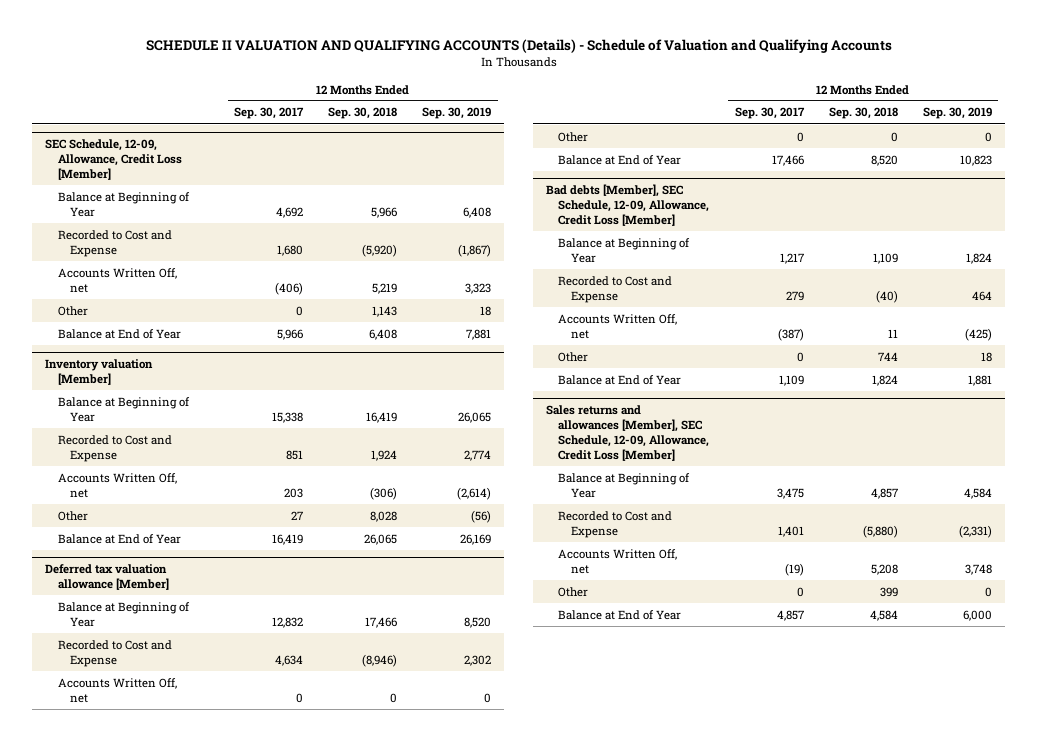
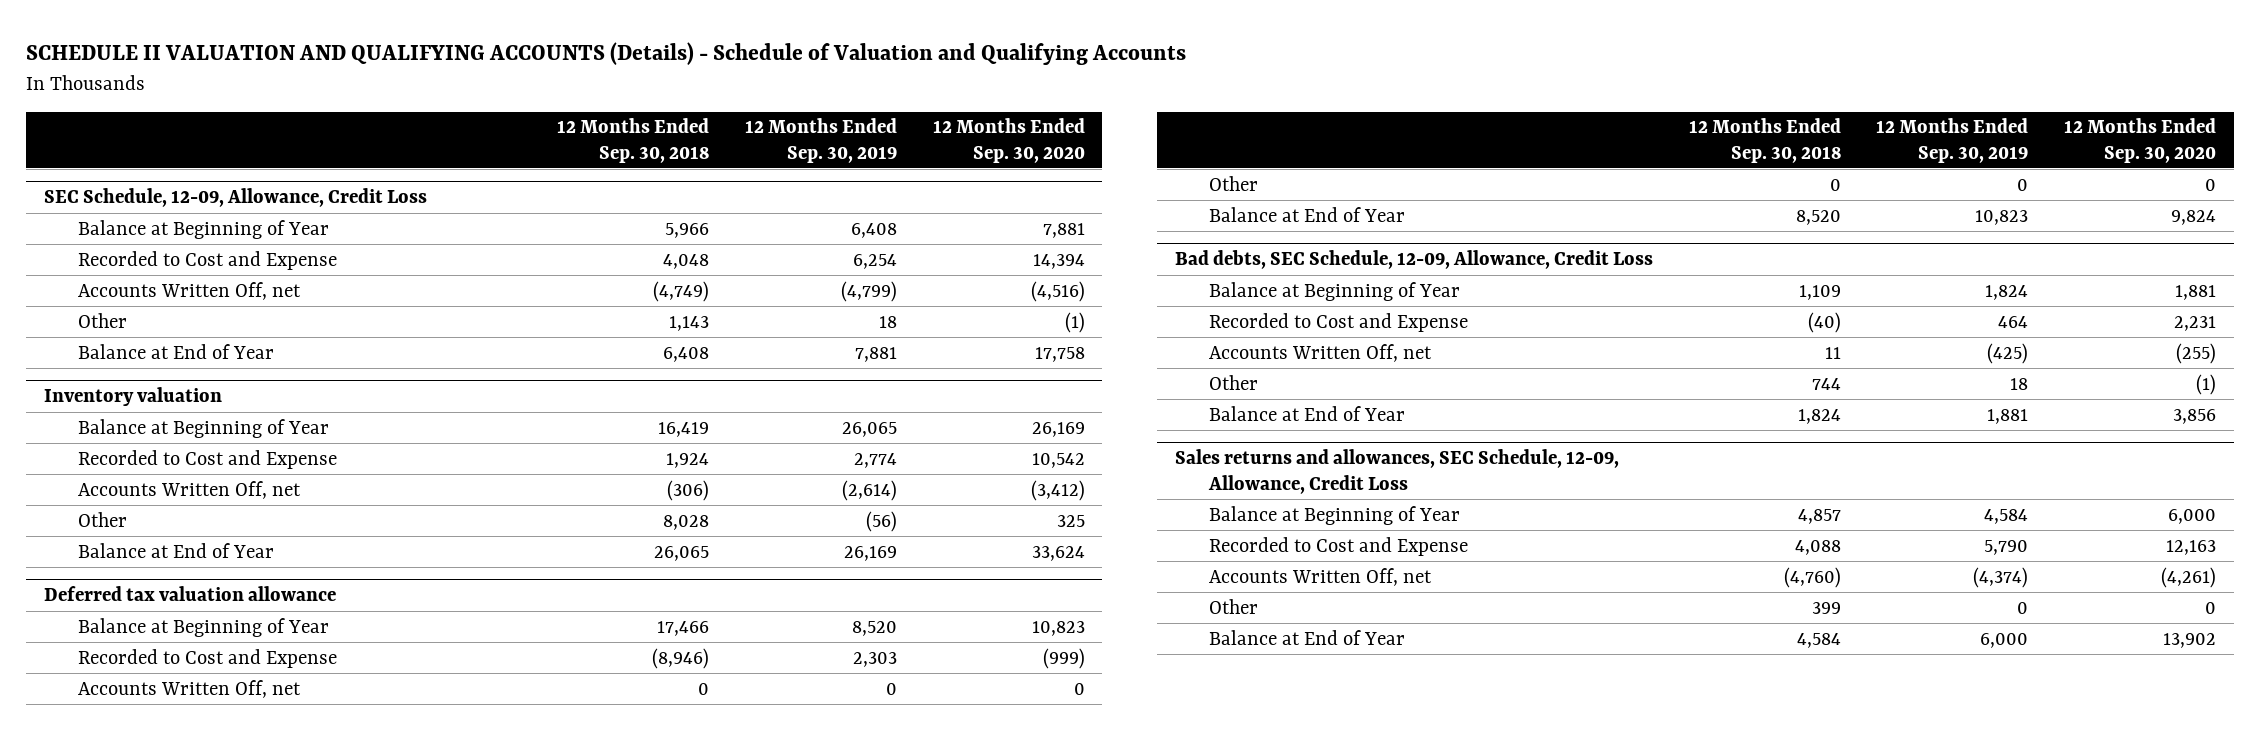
[233,107,304,120] Sep. 30, 2017 -> none
none -> [932,118,1085,163] 12 Months Ended Sep. 30, 2020
[44,139,182,181] SEC Schedule, 12-09, Allowance, Credit Loss [Member] -> [43,188,427,208] SEC Schedule, 12-09, Allowance, Credit Loss
[362,243,398,257] (5,920) -> [663,253,710,269] 4,048
[458,243,492,257] (1,867) -> [852,253,897,269] 6,254
[372,282,398,294] 5,219 -> [653,280,710,302] (4,749)
[465,282,492,294] 3,323 -> [840,280,897,302] (4,799)
[44,359,153,386] Inventory valuation [Member] -> [43,387,222,407] Inventory valuation
[44,564,169,591] Deferred tax valuation allowance [Member] -> [43,586,336,602] Deferred tax valuation allowance
[464,654,492,666] 2,302 -> [852,651,897,667] 2,303
[545,184,710,227] Bad debts [Member], SEC Schedule, 12-09, Allowance, Credit Loss [Member] -> [1174,250,1653,270] Bad debts, SEC Schedule, 12-09, Allowance, Credit Loss
[545,405,710,462] Sales returns and allowances [Member], SEC Schedule, 12-09, Allowance, Credit Loss [Member] -> [1174,449,1619,494] Sales returns and allowances, SEC Schedule, 12-09, Allowance, Credit Loss
[862,524,898,538] (5,880) -> [1794,539,1841,555] 4,088
[959,524,993,538] (2,331) -> [1984,539,2029,555] 5,790
[870,563,898,575] 5,208 -> [1783,566,1841,588] (4,760)
[965,563,993,575] 3,748 -> [1973,566,2029,588] (4,374)

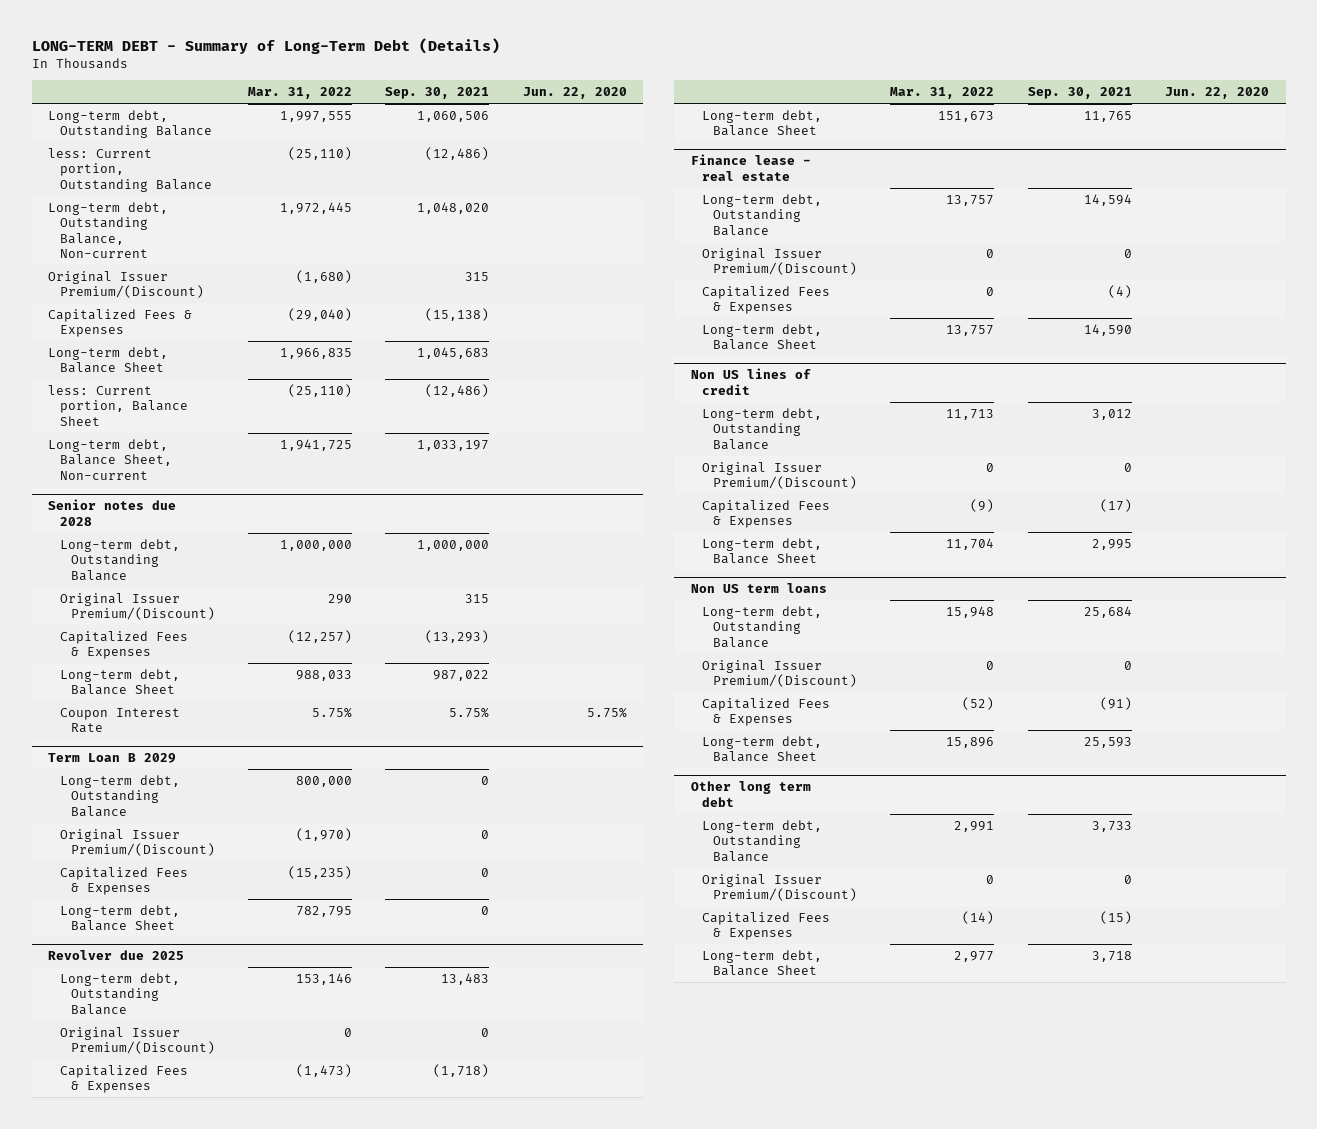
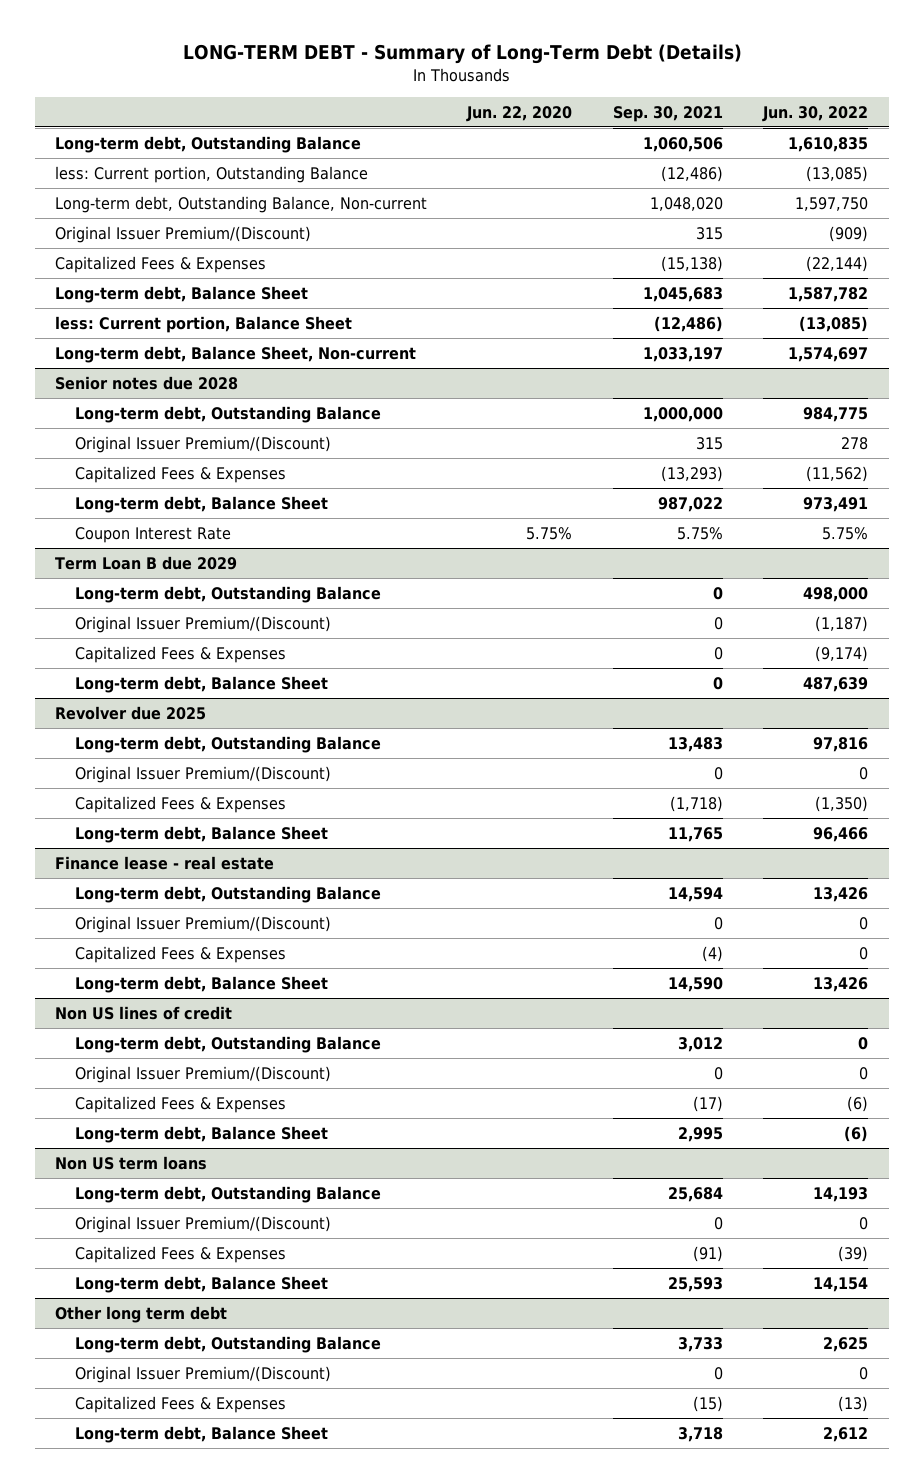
[248,87,353,100] Mar. 31, 2022 -> none
none -> [762,105,869,122] Jun. 30, 2022
[48,753,177,764] Term Loan B 2029 -> [54,555,237,570] Term Loan B due 2029

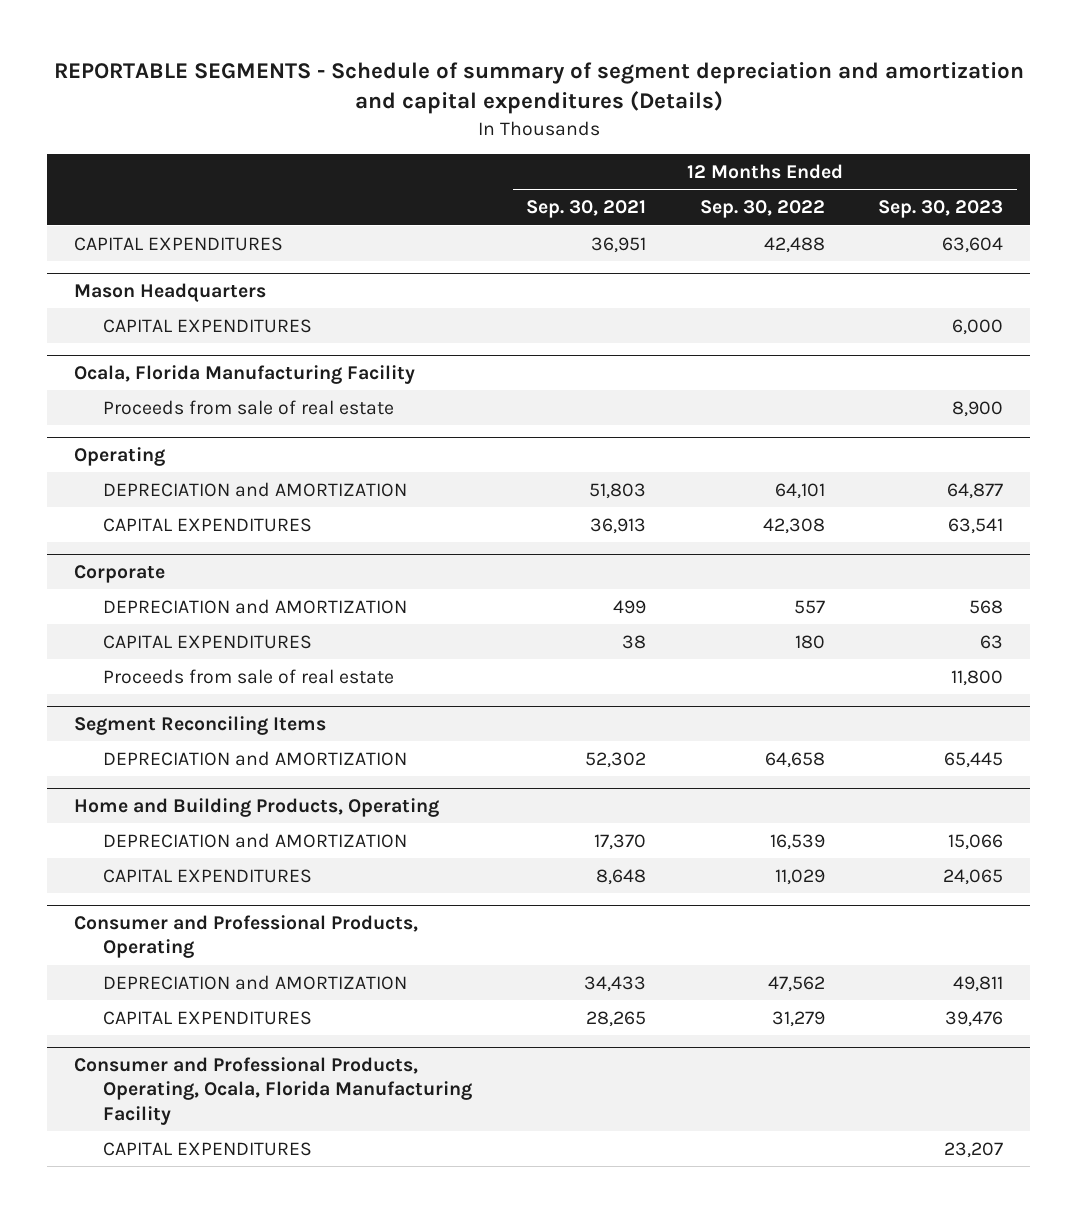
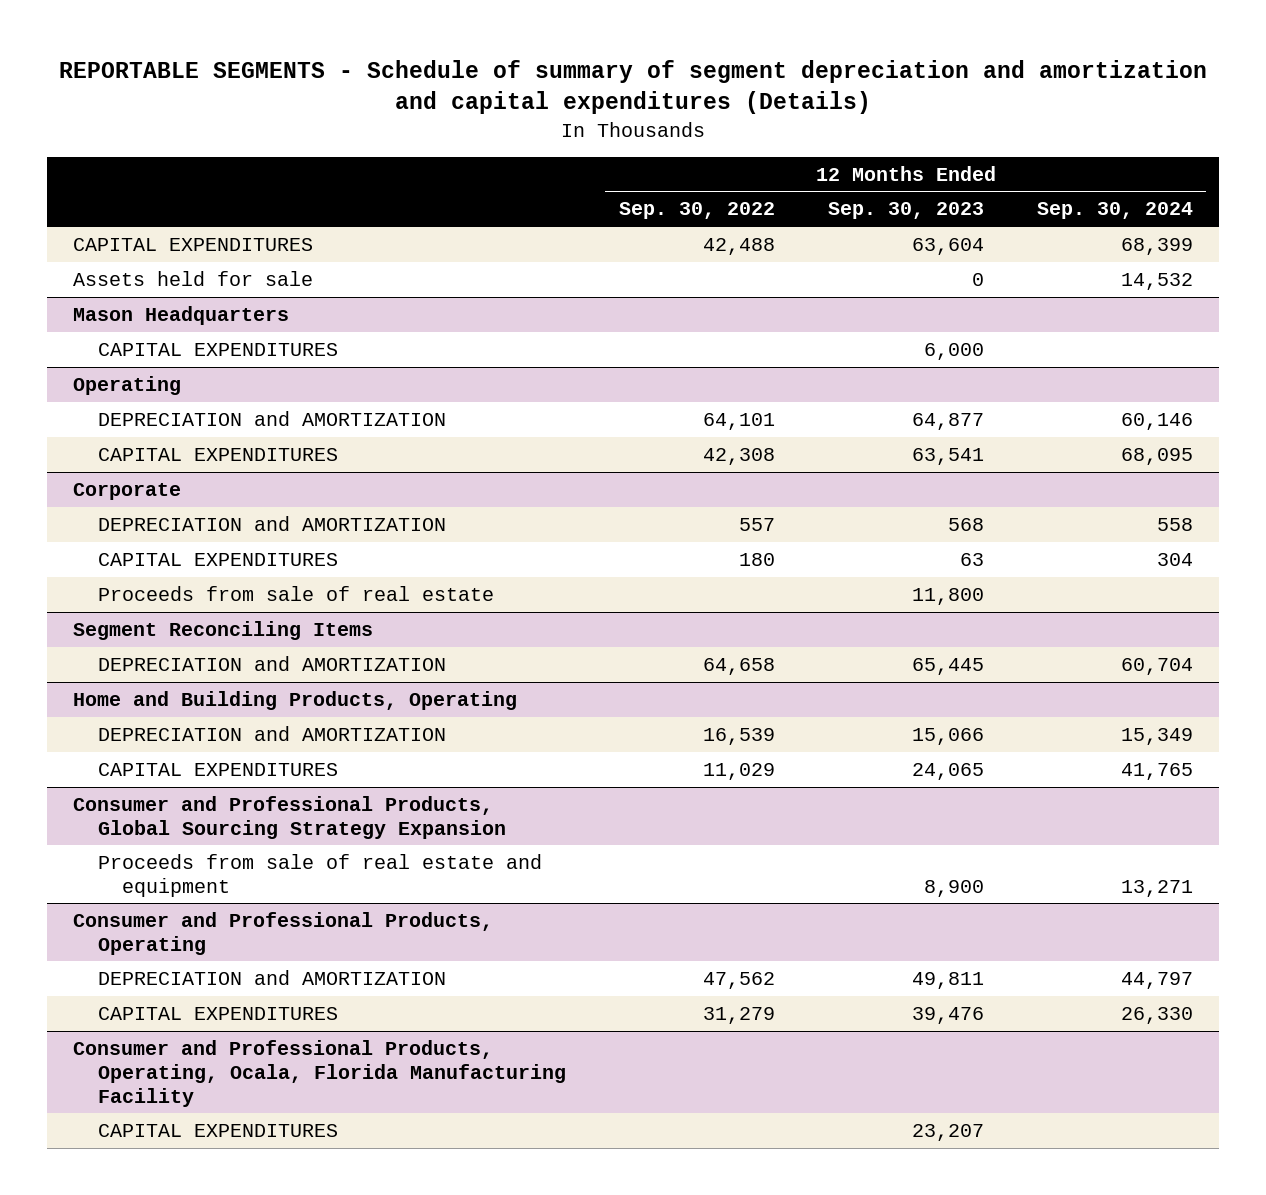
[525,200,646,219] Sep. 30, 2021 -> none
none -> [1036,202,1193,220] Sep. 30, 2024
none -> [73,270,314,286] Assets held for sale
[74,365,416,385] Ocala, Florida Manufacturing Facility -> none
[103,399,395,415] Proceeds from sale of real estate -> none
none -> [73,795,506,839] Consumer and Professional Products, Global Sourcing Strategy Expansion
none -> [97,853,542,897] Proceeds from sale of real estate and equipment

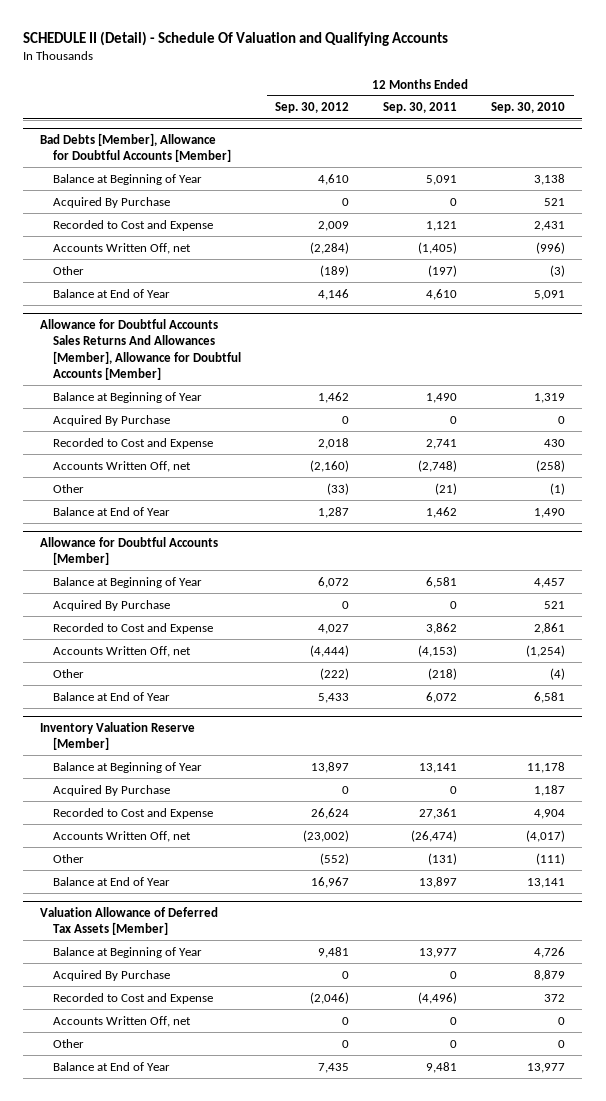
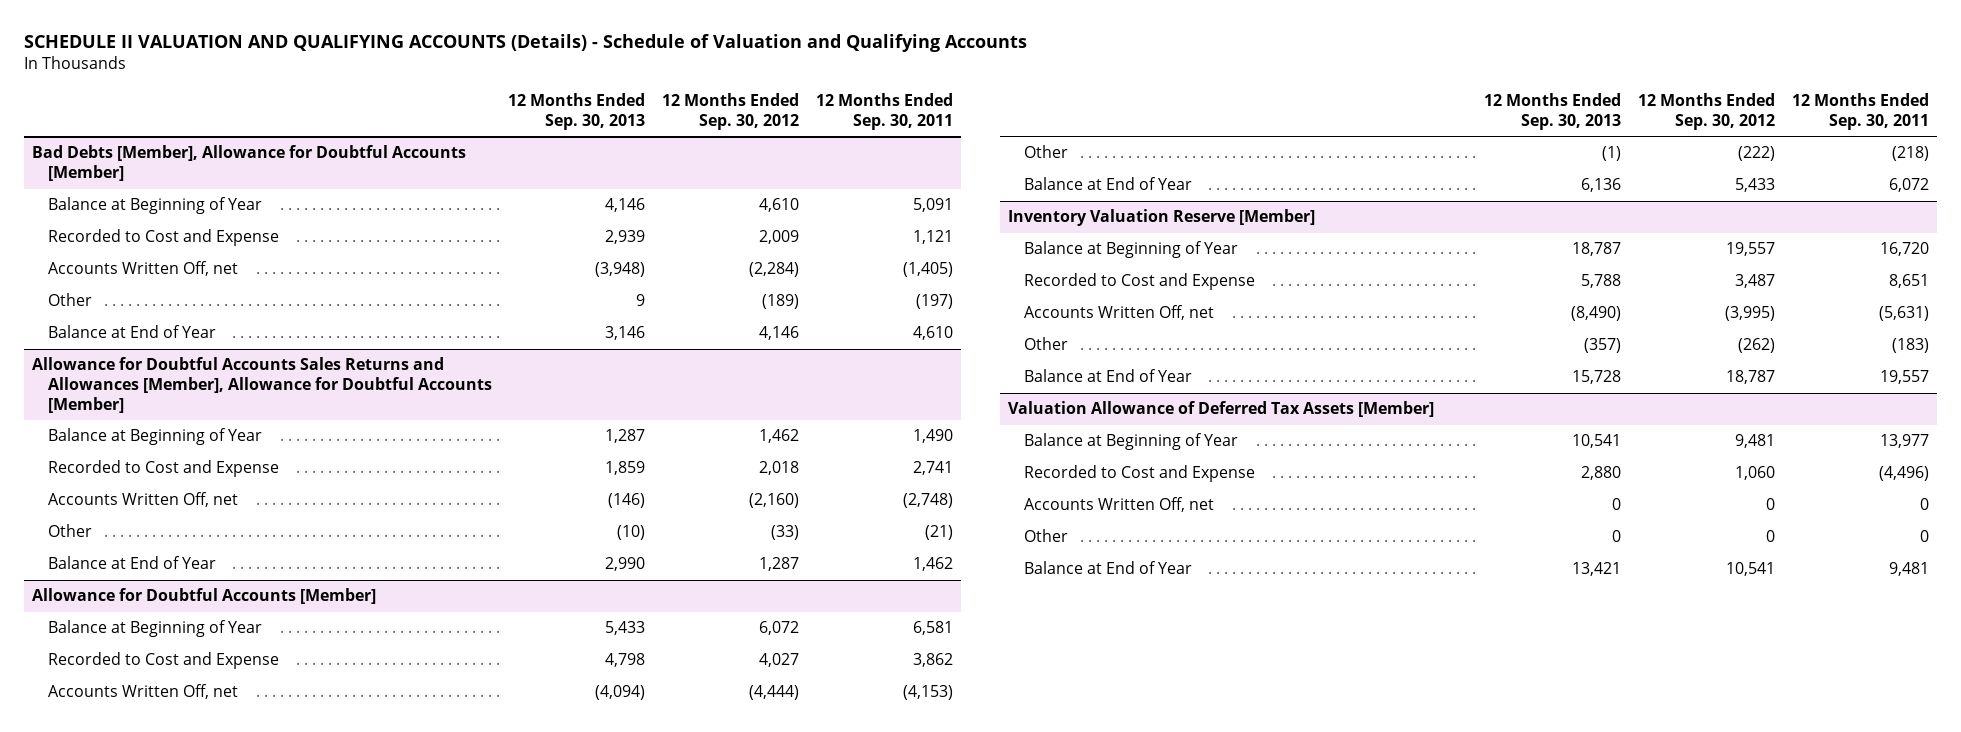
[23,31,449,47] SCHEDULE II (Detail) - Schedule Of Valuation and Qualifying Accounts -> [24,34,1028,53] SCHEDULE II VALUATION AND QUALIFYING ACCOUNTS (Details) - Schedule of Valuation and Qualifying Accounts
[491,102,566,114] Sep. 30, 2010 -> none
none -> [508,93,646,130] 12 Months Ended Sep. 30, 2013
[53,196,171,208] Acquired By Purchase -> none
[40,318,242,381] Allowance for Doubtful Accounts Sales Returns And Allowances [Member], Allowance for Doubtful Accounts [Member] -> [32,357,492,413] Allowance for Doubtful Accounts Sales Returns and Allowances [Member], Allowance for Doubtful Accounts [Member]
[53,414,171,426] Acquired By Purchase -> none
[53,599,171,611] Acquired By Purchase -> none
[53,784,171,796] Acquired By Purchase -> none
[311,761,350,773] 13,897 -> [1726,242,1776,257] 19,557
[419,762,458,773] 13,141 -> [1879,242,1929,257] 16,720
[311,807,350,819] 26,624 -> [1735,274,1776,289] 3,487
[419,807,458,819] 27,361 -> [1888,274,1929,289] 8,651
[303,829,350,842] (23,002) -> [1725,306,1776,322] (3,995)
[411,829,458,842] (26,474) -> [1878,306,1929,322] (5,631)
[320,852,350,865] (552) -> [1738,338,1776,354] (262)
[428,852,458,865] (131) -> [1891,338,1929,354] (183)
[311,876,350,888] 16,967 -> [1726,370,1776,385] 18,787
[419,876,458,888] 13,897 -> [1879,370,1929,385] 19,557
[53,969,171,981] Acquired By Purchase -> none
[310,991,350,1004] (2,046) -> [1735,466,1776,481] 1,060
[318,1062,350,1073] 7,435 -> [1726,562,1776,577] 10,541

